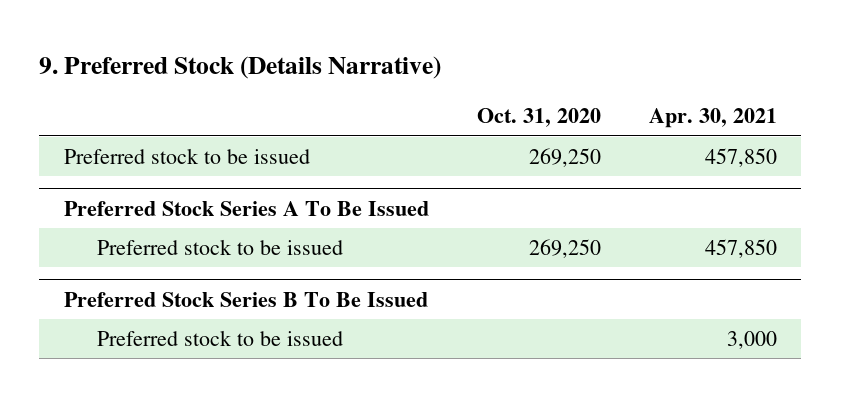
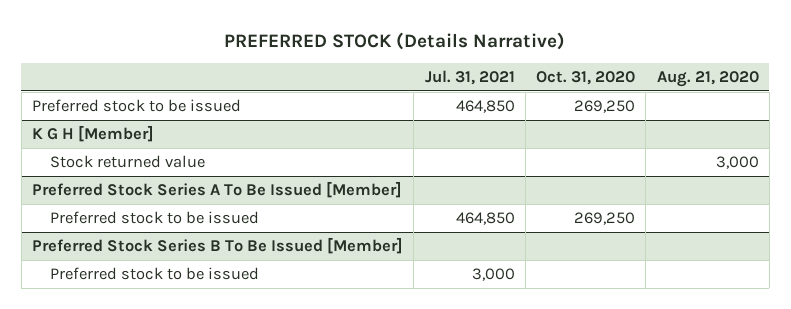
[39,55,442,79] 9. Preferred Stock (Details Narrative) -> [224,31,566,50] PREFERRED STOCK (Details Narrative)
[649,108,778,129] Apr. 30, 2021 -> none
none -> [424,70,515,86] Jul. 31, 2021
none -> [656,71,759,88] Aug. 21, 2020
none -> [32,125,155,143] K G H [Member]
none -> [50,155,206,169] Stock returned value
[63,201,429,217] Preferred Stock Series A To Be Issued -> [32,181,403,199] Preferred Stock Series A To Be Issued [Member]
[63,292,428,308] Preferred Stock Series B To Be Issued -> [32,237,404,255] Preferred Stock Series B To Be Issued [Member]

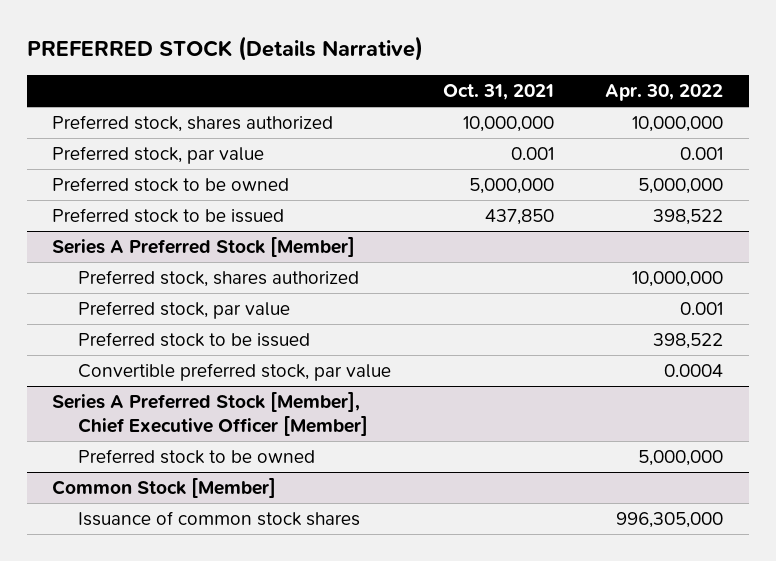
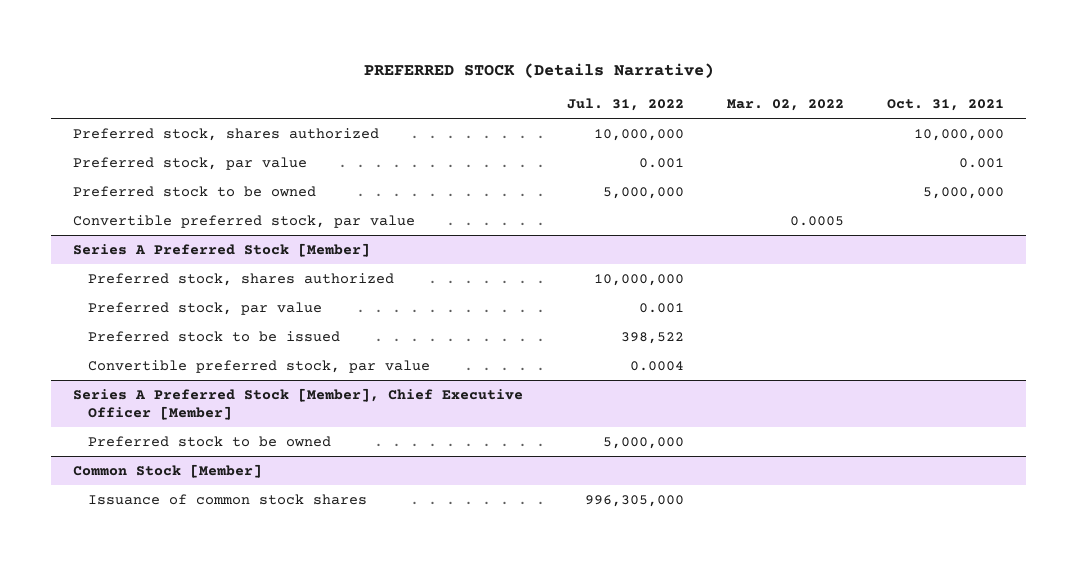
[605,84,724,102] Apr. 30, 2022 -> none
none -> [566,98,684,112] Jul. 31, 2022
none -> [726,99,844,112] Mar. 02, 2022
[52,207,285,223] Preferred stock to be issued -> none
none -> [73,214,416,228] Convertible preferred stock, par value

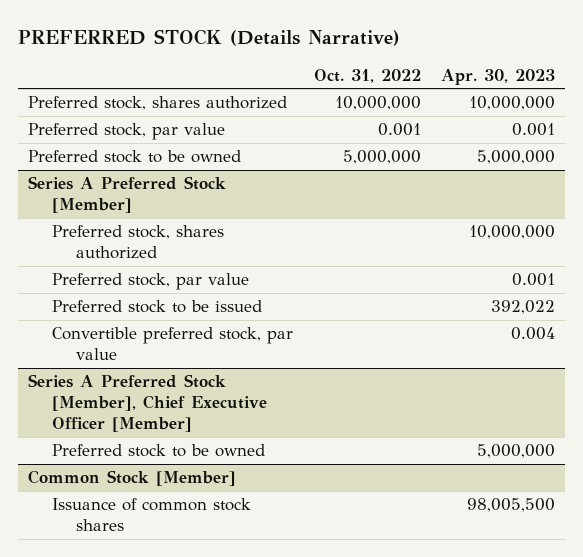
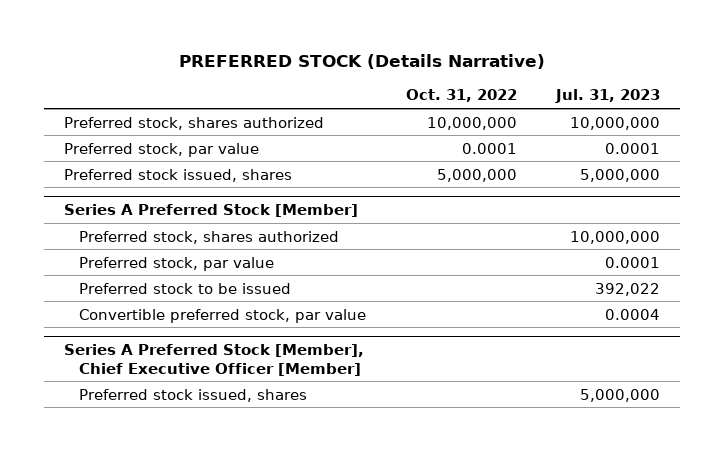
[441,68,556,85] Apr. 30, 2023 -> none
none -> [555,89,661,104] Jul. 31, 2023
[377,123,421,137] 0.001 -> [461,142,517,154] 0.0001
[28,150,242,164] Preferred stock to be owned -> [63,168,292,182] Preferred stock issued, shares
[28,470,237,487] Common Stock [Member] -> none
[52,498,252,532] Issuance of common stock shares -> none
[52,444,266,458] Preferred stock to be owned -> [79,388,308,402] Preferred stock issued, shares

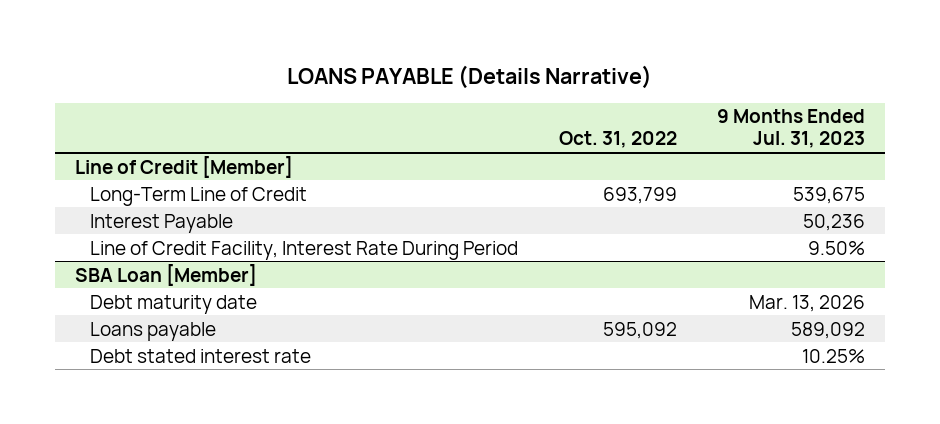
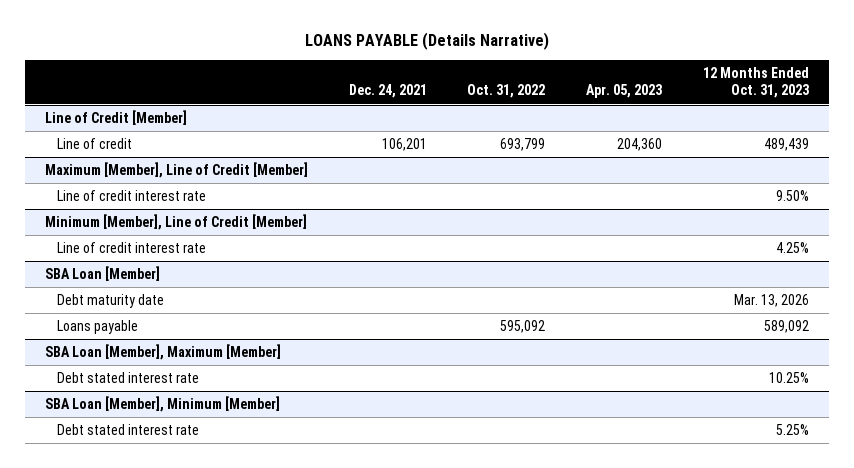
[716,109,865,149] 9 Months Ended Jul. 31, 2023 -> none
none -> [348,84,427,99] Dec. 24, 2021
none -> [586,84,663,99] Apr. 05, 2023
none -> [702,67,809,99] 12 Months Ended Oct. 31, 2023
[90,213,234,233] Interest Payable -> none
[90,240,519,260] Line of Credit Facility, Interest Rate During Period -> none
[90,186,308,206] Long-Term Line of Credit -> [56,138,132,150] Line of credit
none -> [45,162,309,179] Maximum [Member], Line of Credit [Member]
none -> [56,190,206,202] Line of credit interest rate
none -> [45,214,308,231] Minimum [Member], Line of Credit [Member]
none -> [56,242,206,254] Line of credit interest rate
[90,348,312,363] Debt stated interest rate -> none
none -> [45,344,282,361] SBA Loan [Member], Maximum [Member]
none -> [56,372,199,384] Debt stated interest rate
none -> [45,396,281,413] SBA Loan [Member], Minimum [Member]
none -> [56,424,199,436] Debt stated interest rate

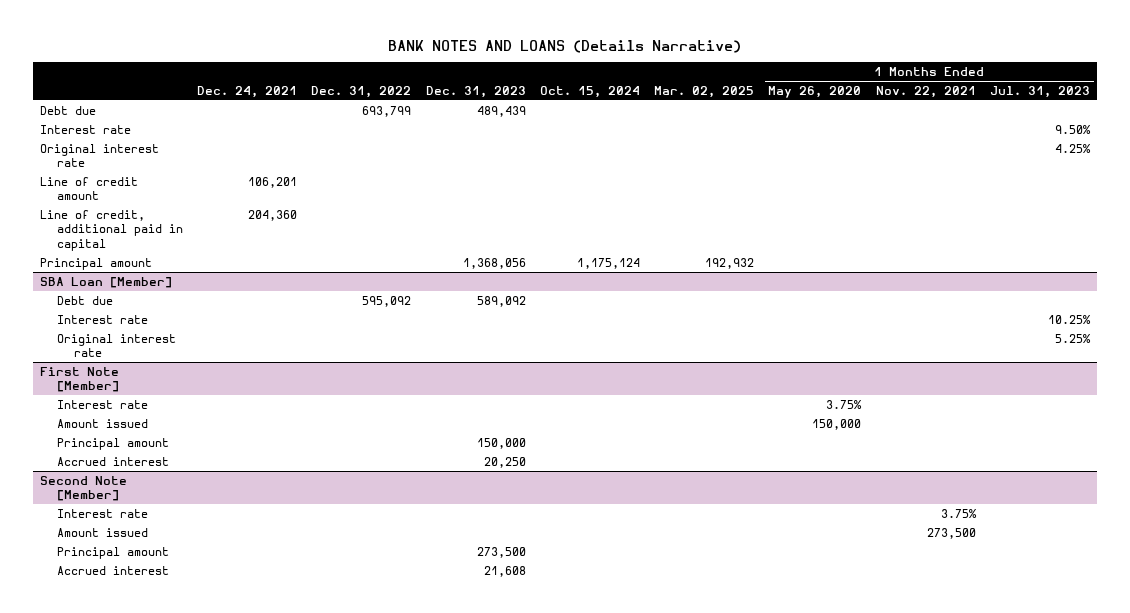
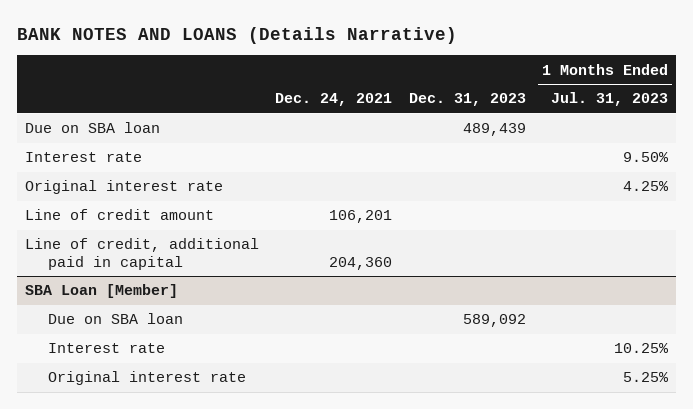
[311,85,412,98] Dec. 31, 2022 -> none
[539,85,640,98] Oct. 15, 2024 -> none
[654,85,755,98] Mar. 02, 2025 -> none
[768,85,862,98] May 26, 2020 -> none
[875,85,976,98] Nov. 22, 2021 -> none
[39,105,96,115] Debt due -> [25,122,161,134] Due on SBA loan
[39,257,152,270] Principal amount -> none
[56,295,113,305] Debt due -> [48,313,184,325] Due on SBA loan
[39,366,119,393] First Note [Member] -> none
[56,399,148,409] Interest rate -> none
[56,418,148,428] Amount issued -> none
[56,437,169,450] Principal amount -> none
[56,456,169,466] Accrued interest -> none
[39,475,127,502] Second Note [Member] -> none
[56,508,148,518] Interest rate -> none
[56,527,148,537] Amount issued -> none
[56,546,169,559] Principal amount -> none
[56,565,169,575] Accrued interest -> none

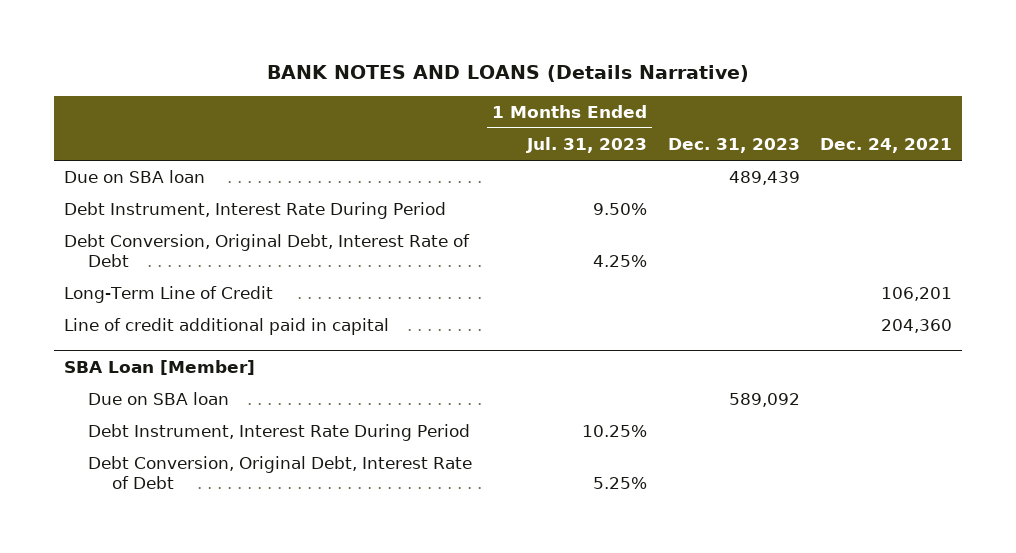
[25,152,143,163] Interest rate -> [63,202,446,220] Debt Instrument, Interest Rate During Period
[25,180,224,195] Original interest rate -> [63,234,470,267] Debt Conversion, Original Debt, Interest Rate of Debt
[25,209,215,221] Line of credit amount -> [63,286,273,304] Long-Term Line of Credit
[25,238,260,270] Line of credit, additional paid in capital -> [63,318,389,336] Line of credit additional paid in capital
[48,343,166,354] Interest rate -> [87,424,470,442] Debt Instrument, Interest Rate During Period
[48,371,247,386] Original interest rate -> [87,456,472,489] Debt Conversion, Original Debt, Interest Rate of Debt

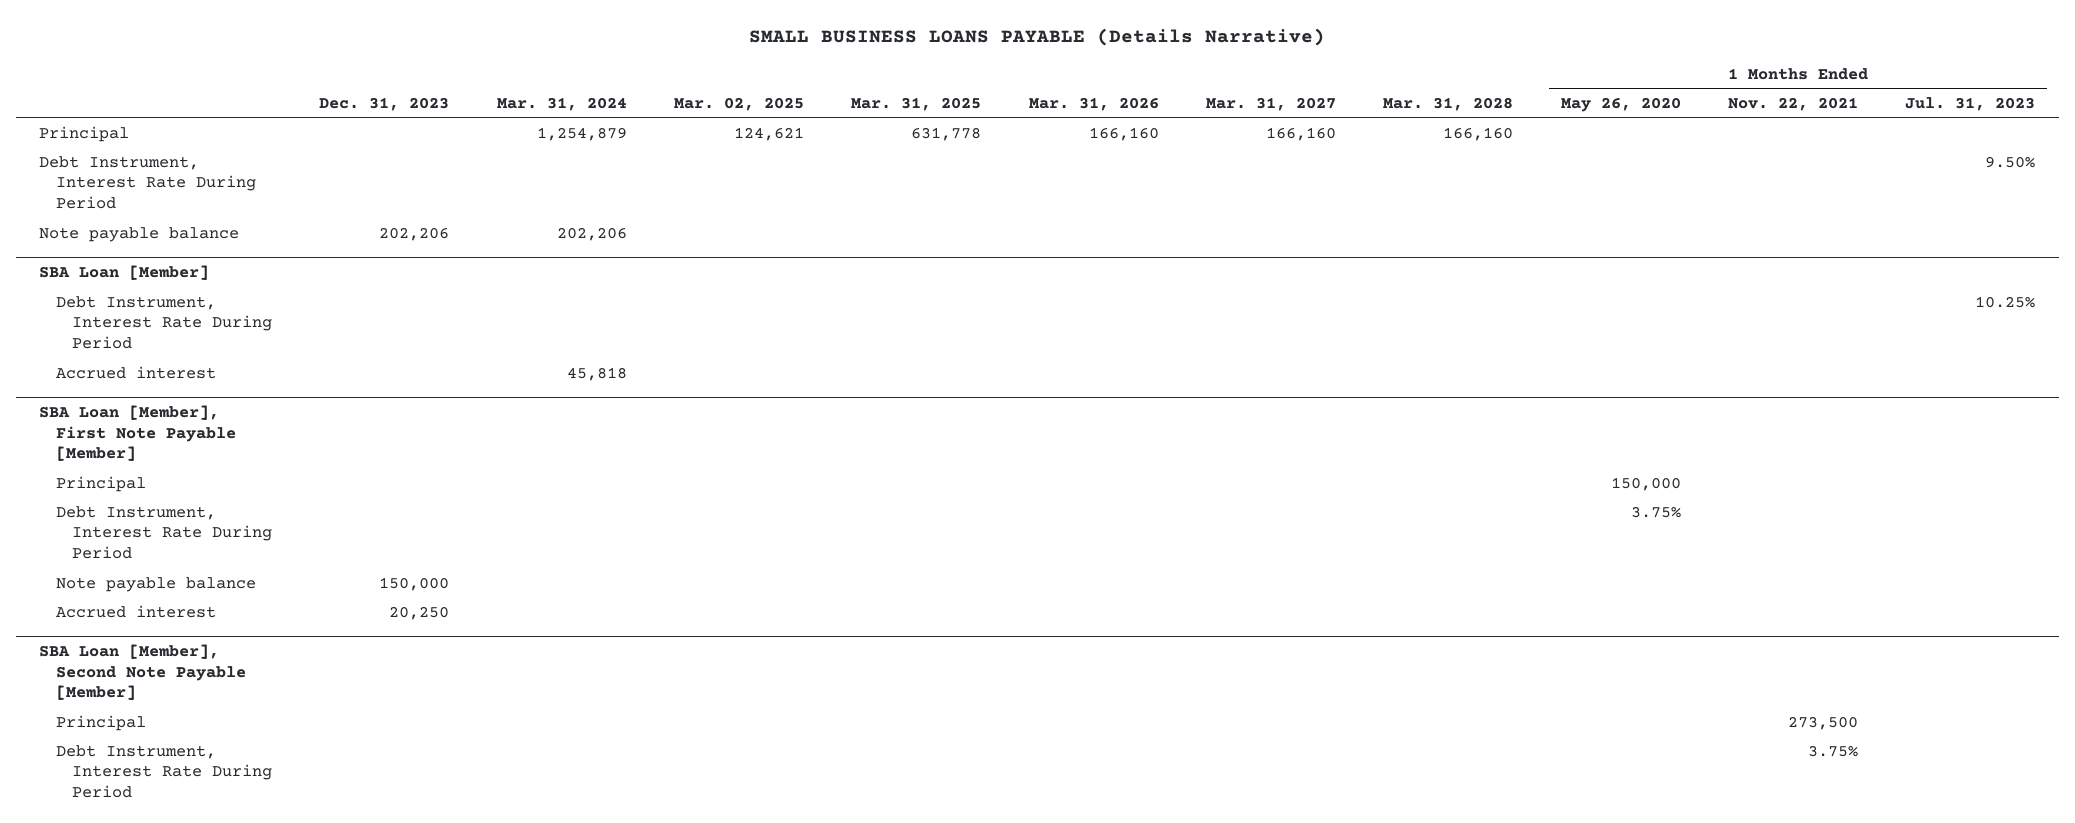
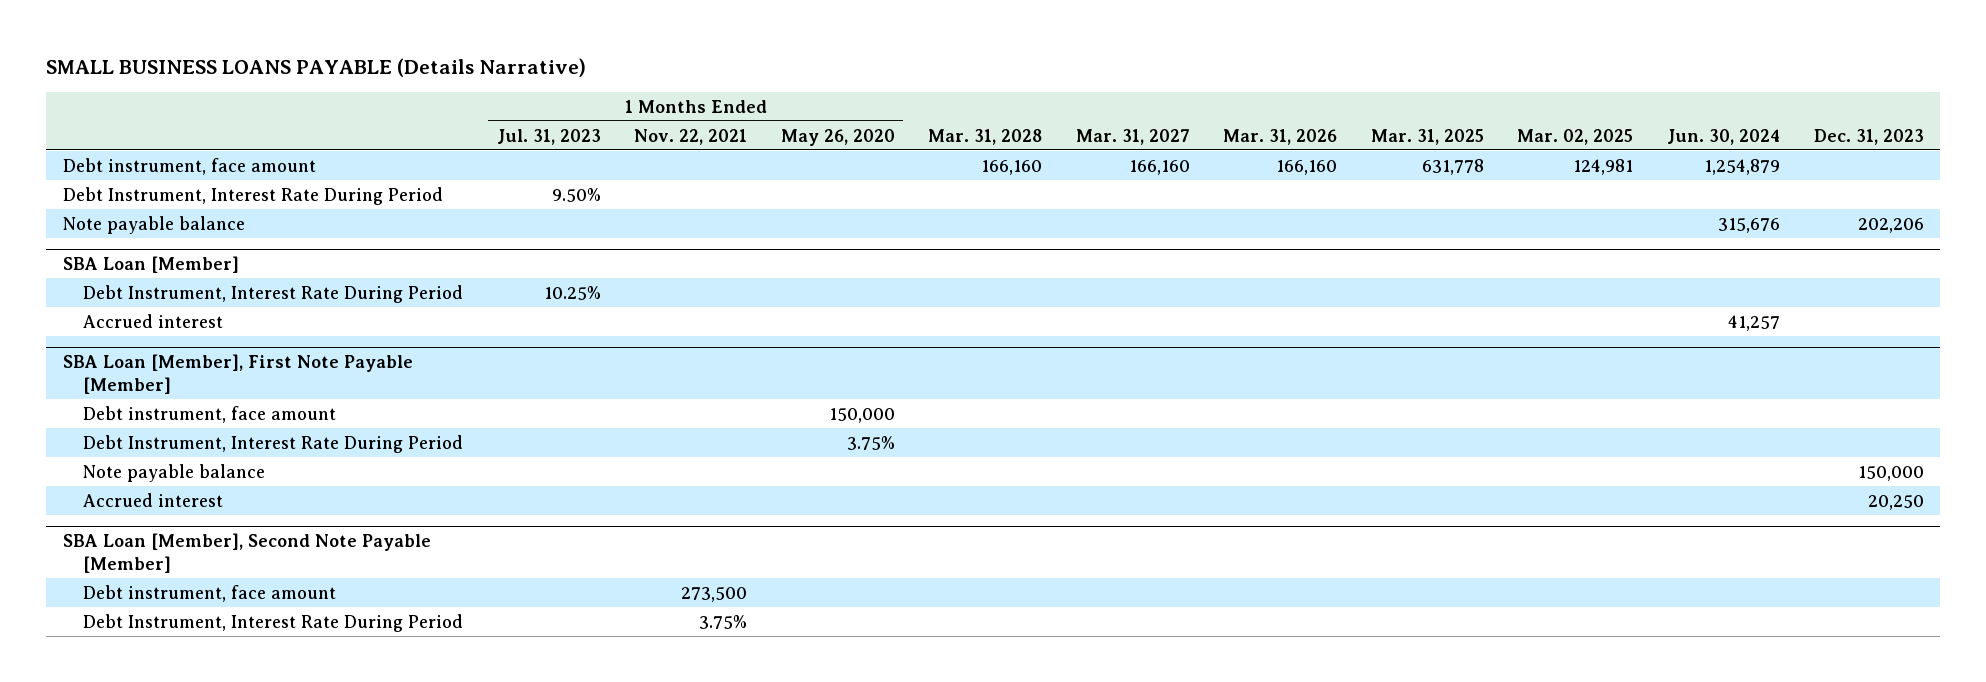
[496,96,627,111] Mar. 31, 2024 -> none
none -> [1666,128,1780,145] Jun. 30, 2024
[39,125,130,142] Principal -> none
none -> [62,157,316,175] Debt instrument, face amount
[55,475,146,492] Principal -> [83,405,337,423] Debt instrument, face amount
[55,714,146,731] Principal -> [83,584,337,602] Debt instrument, face amount

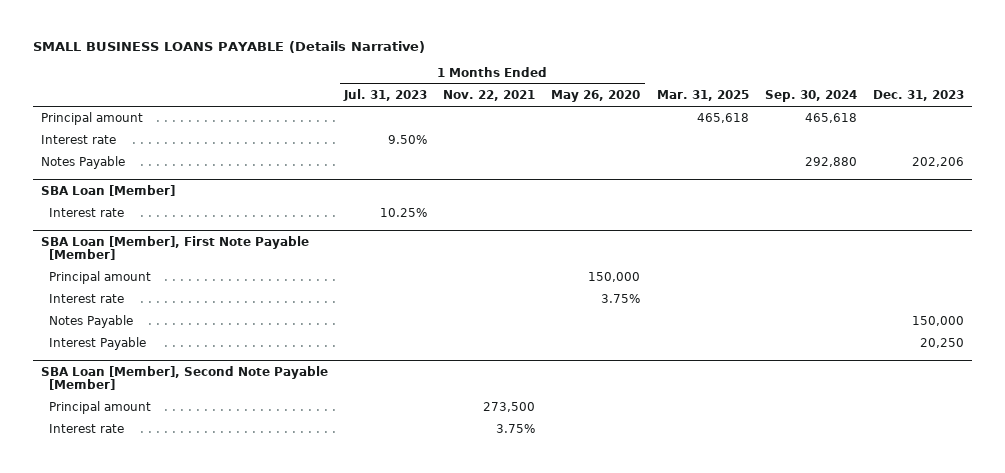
[928,128,1043,145] Mar. 31, 2028 -> none
[1075,128,1190,145] Mar. 31, 2027 -> none
[1223,128,1338,145] Mar. 31, 2026 -> none
[1517,128,1634,145] Mar. 02, 2025 -> none
[1666,128,1780,145] Jun. 30, 2024 -> none
none -> [764,90,857,103] Sep. 30, 2024
[62,157,316,175] Debt instrument, face amount -> [40,112,143,126] Principal amount
[1421,158,1484,175] 631,778 -> [696,113,749,124] 465,618
[62,186,443,205] Debt Instrument, Interest Rate During Period -> [40,135,116,145] Interest rate
[62,215,245,234] Note payable balance -> [40,156,125,170] Notes Payable
[83,313,224,328] Accrued interest -> none
[83,284,464,303] Debt Instrument, Interest Rate During Period -> [49,208,125,218] Interest rate
[83,405,337,423] Debt instrument, face amount -> [49,271,152,285] Principal amount
[83,434,464,453] Debt Instrument, Interest Rate During Period -> [49,294,125,304] Interest rate
[83,463,266,482] Note payable balance -> [49,315,134,329] Notes Payable
[83,492,224,507] Accrued interest -> [49,337,147,351] Interest Payable
[83,584,337,602] Debt instrument, face amount -> [49,401,152,415] Principal amount
[83,613,464,632] Debt Instrument, Interest Rate During Period -> [49,424,125,434] Interest rate

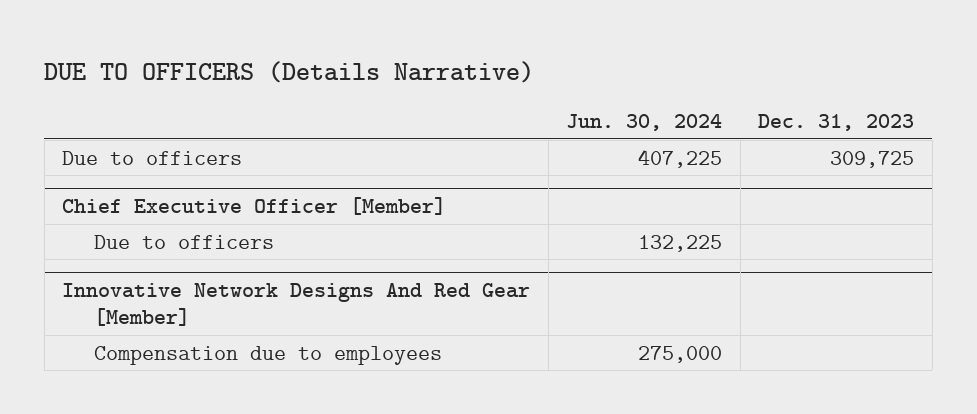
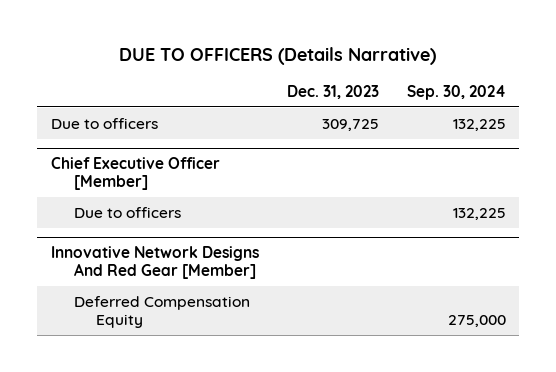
[566,114,723,132] Jun. 30, 2024 -> none
none -> [406,84,506,100] Sep. 30, 2024
[94,345,443,365] Compensation due to employees -> [73,295,250,328] Deferred Compensation Equity

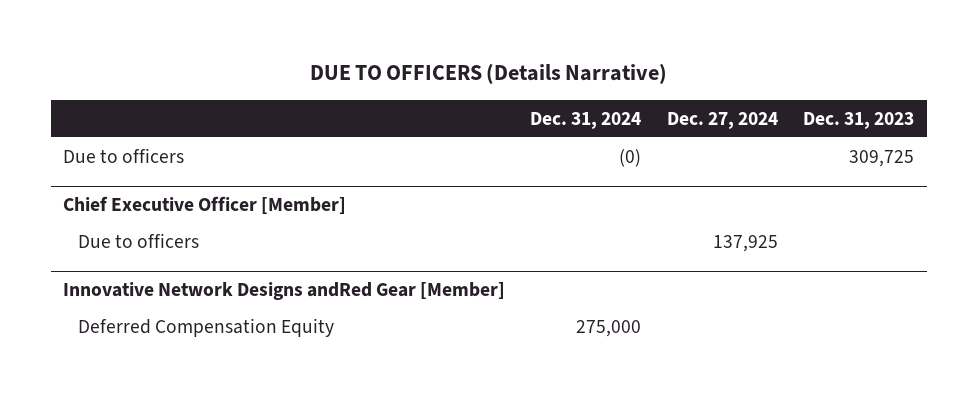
[406,84,506,100] Sep. 30, 2024 -> none
none -> [530,111,642,129] Dec. 31, 2024
none -> [666,111,778,129] Dec. 27, 2024
[50,245,259,280] Innovative Network Designs And Red Gear [Member] -> [63,282,506,301] Innovative Network Designs andRed Gear [Member]

